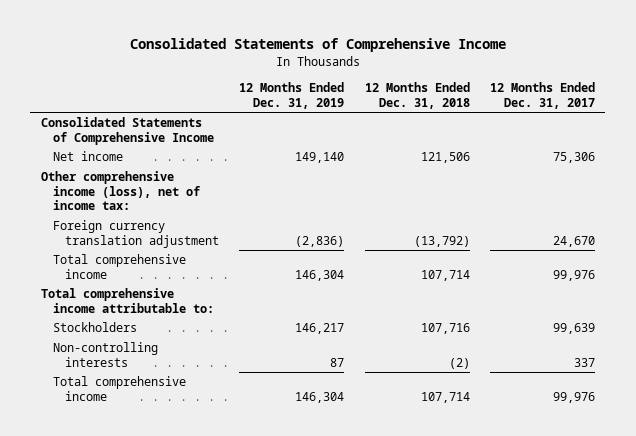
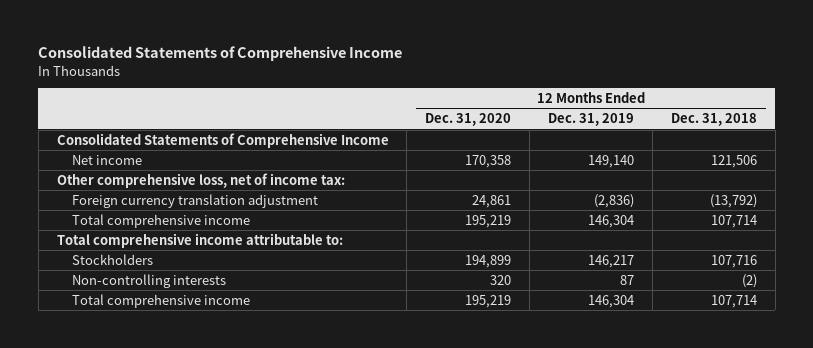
[490,82,596,109] 12 Months Ended Dec. 31, 2017 -> none
none -> [425,113,512,127] Dec. 31, 2020
[40,171,200,211] Other comprehensive income (loss), net of income tax: -> [56,172,345,188] Other comprehensive loss, net of income tax:

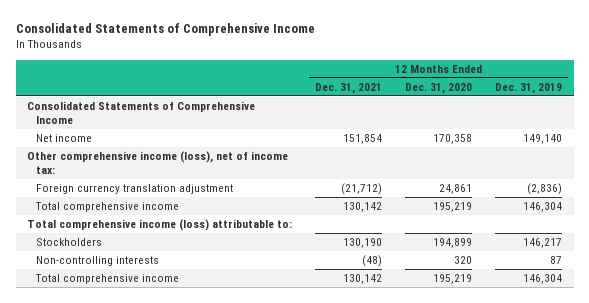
[670,113,757,127] Dec. 31, 2018 -> none
none -> [315,82,383,94] Dec. 31, 2021
[56,172,345,188] Other comprehensive loss, net of income tax: -> [27,150,289,175] Other comprehensive income (loss), net of income tax:
[56,232,343,248] Total comprehensive income attributable to: -> [27,218,293,231] Total comprehensive income (loss) attributable to:

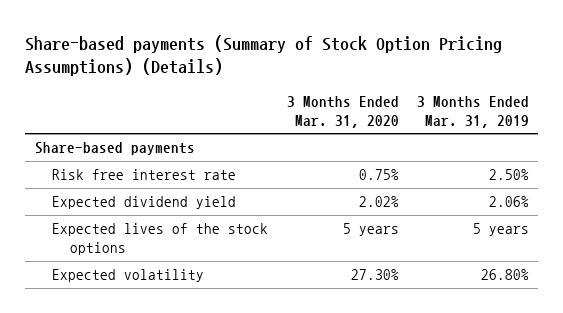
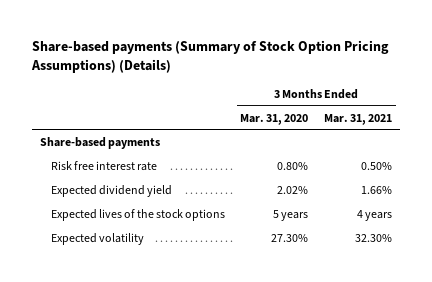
[416,95,529,128] 3 Months Ended Mar. 31, 2019 -> none
none -> [323,113,392,125] Mar. 31, 2021
[358,169,399,181] 0.75% -> [277,161,309,170] 0.80%

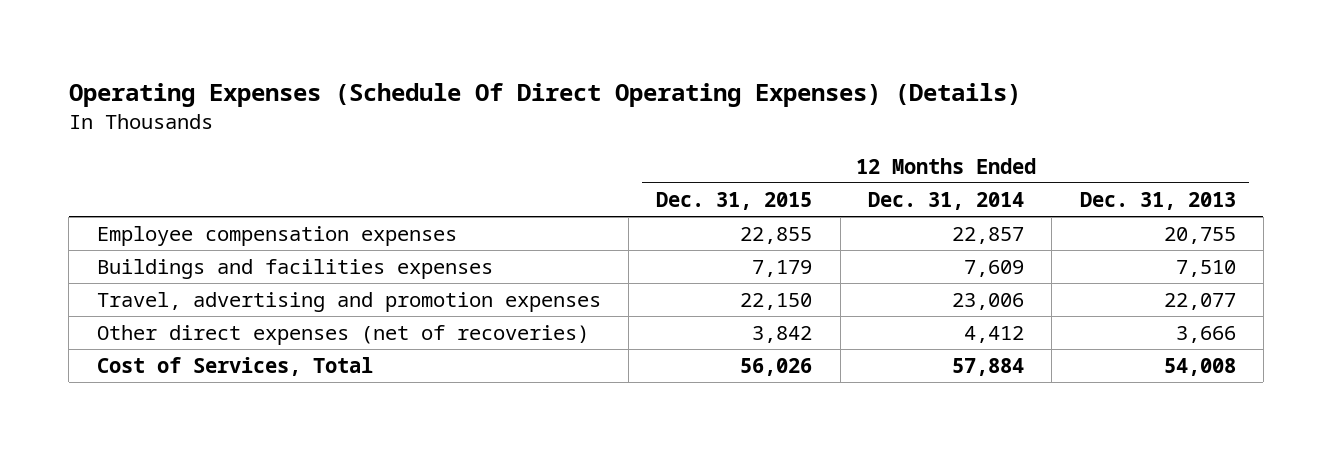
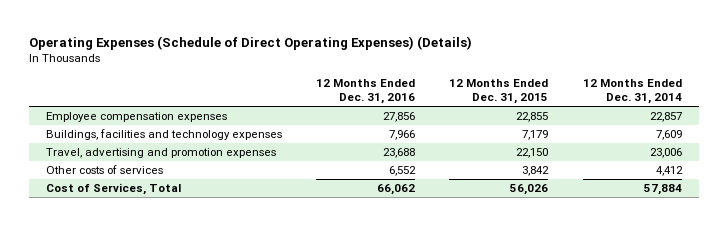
[68,83,1021,108] Operating Expenses (Schedule Of Direct Operating Expenses) (Details) -> [29,35,473,50] Operating Expenses (Schedule of Direct Operating Expenses) (Details)
[1079,191,1236,210] Dec. 31, 2013 -> none
none -> [316,79,416,105] 12 Months Ended Dec. 31, 2016
[96,259,493,280] Buildings and facilities expenses -> [46,129,283,141] Buildings, facilities and technology expenses
[96,325,589,346] Other direct expenses (net of recoveries) -> [46,165,164,175] Other costs of services

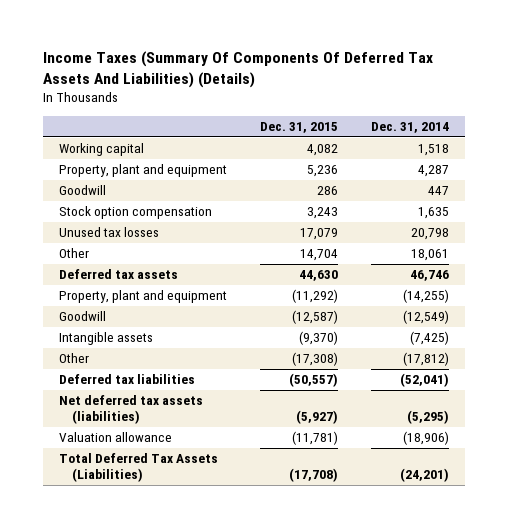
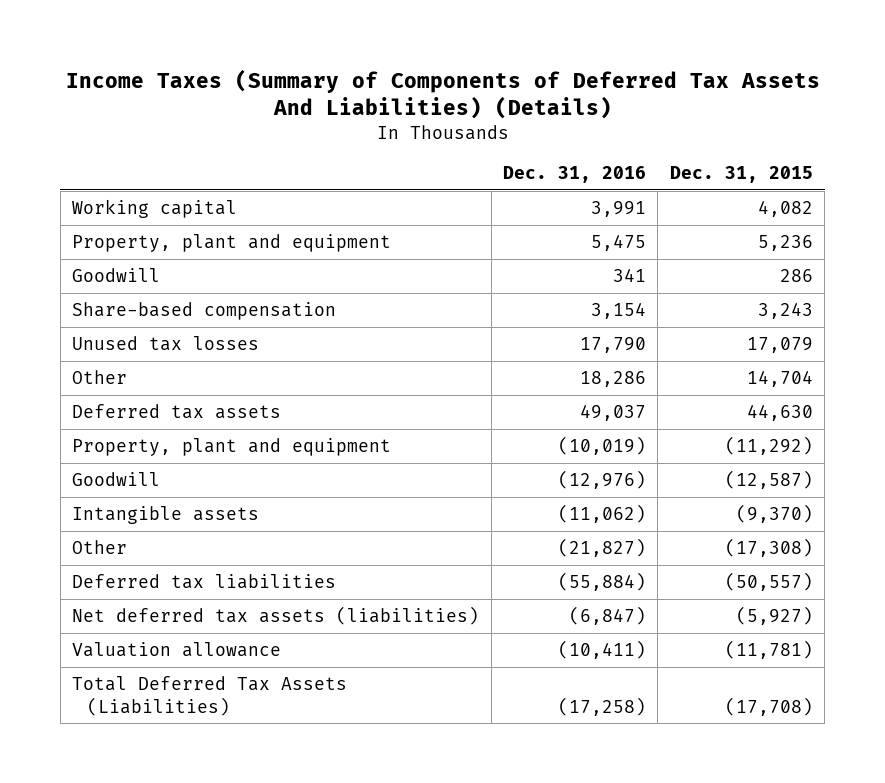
[42,51,433,89] Income Taxes (Summary Of Components Of Deferred Tax Assets And Liabilities) (Details) -> [65,68,820,119] Income Taxes (Summary of Components of Deferred Tax Assets And Liabilities) (Details)
[370,122,449,134] Dec. 31, 2014 -> none
none -> [503,166,647,184] Dec. 31, 2016
[59,206,213,220] Stock option compensation -> [72,301,337,320] Share-based compensation

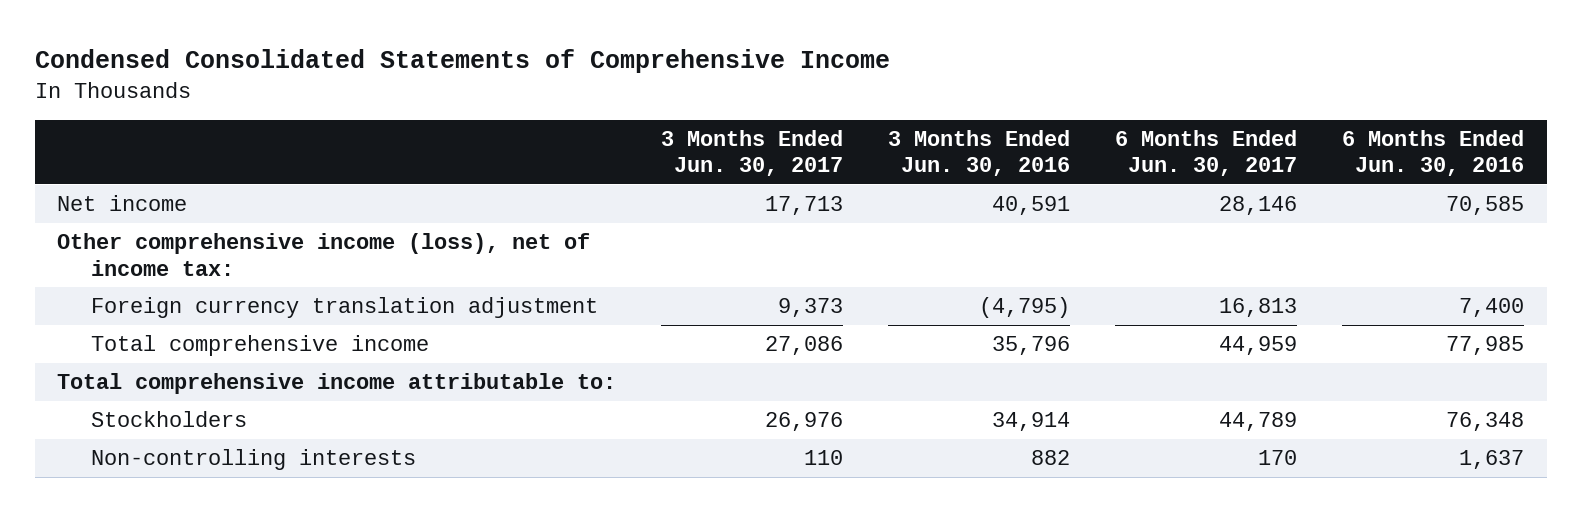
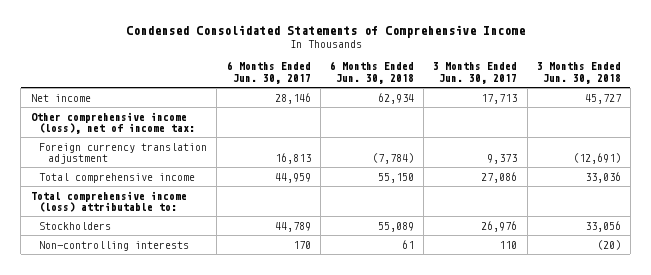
[888,129,1071,177] 3 Months Ended Jun. 30, 2016 -> none
[1342,129,1525,177] 6 Months Ended Jun. 30, 2016 -> none
none -> [329,61,414,84] 6 Months Ended Jun. 30, 2018
none -> [536,62,621,84] 3 Months Ended Jun. 30, 2018
[57,373,617,395] Total comprehensive income attributable to: -> [30,190,187,213] Total comprehensive income (loss) attributable to:

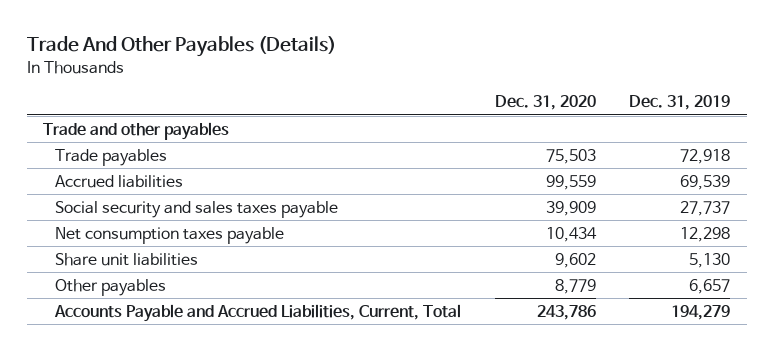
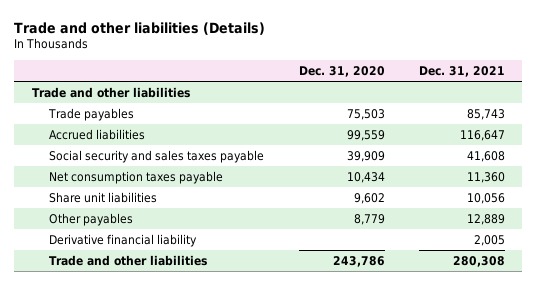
[26,36,336,58] Trade And Other Payables (Details) -> [14,21,266,35] Trade and other liabilities (Details)
[629,95,731,111] Dec. 31, 2019 -> none
none -> [419,65,506,77] Dec. 31, 2021
[43,121,230,140] Trade and other payables -> [31,86,190,98] Trade and other liabilities
none -> [49,233,198,247] Derivative financial liability
[54,303,462,322] Accounts Payable and Accrued Liabilities, Current, Total -> [49,254,208,266] Trade and other liabilities

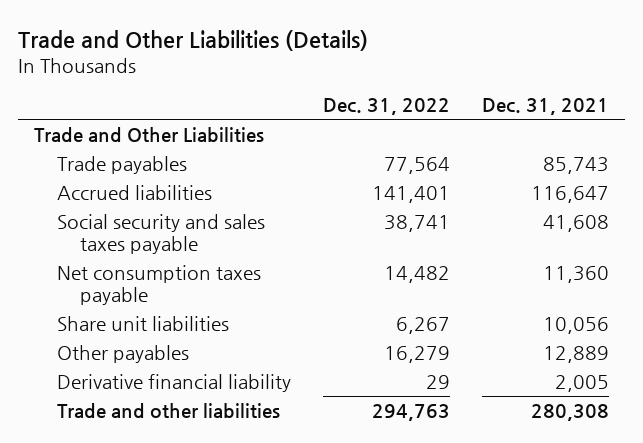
[14,21,266,35] Trade and other liabilities (Details) -> [17,29,368,51] Trade and Other Liabilities (Details)
[298,65,385,77] Dec. 31, 2020 -> none
none -> [322,98,450,116] Dec. 31, 2022
[31,86,190,98] Trade and other liabilities -> [33,127,264,143] Trade and Other Liabilities

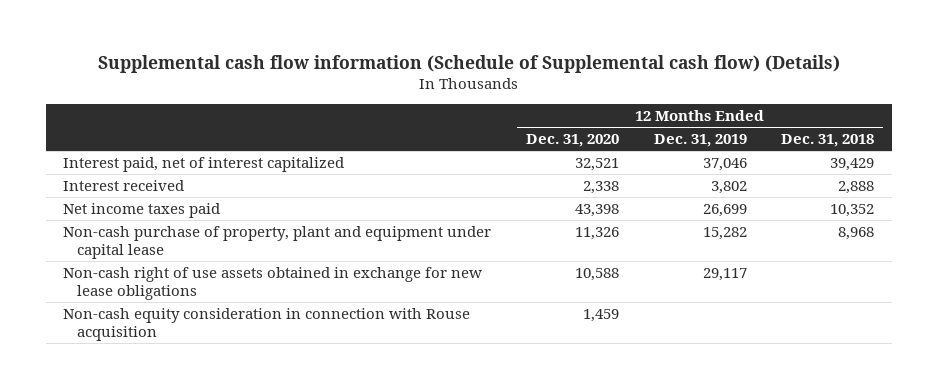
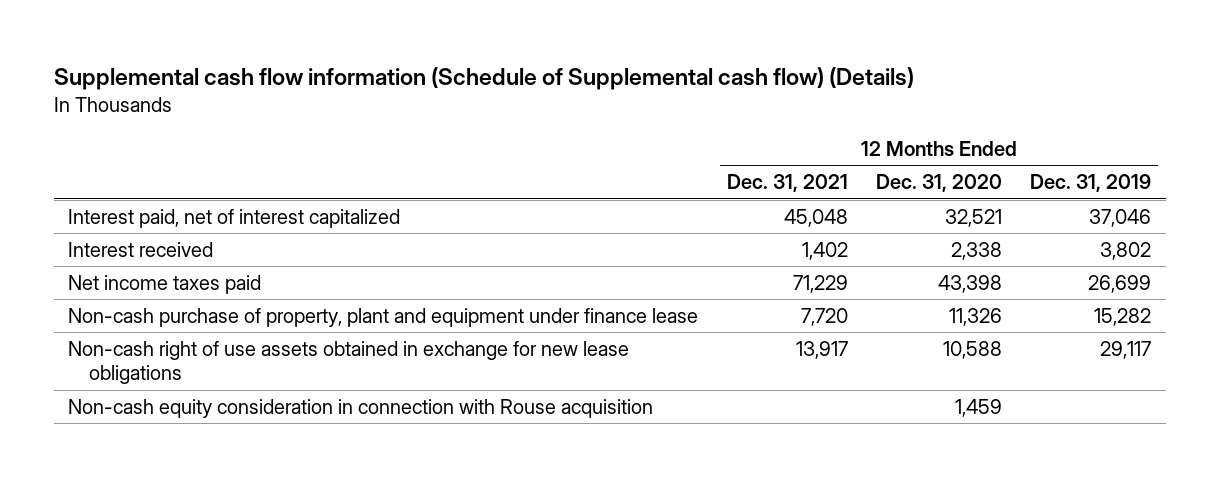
[781,134,875,148] Dec. 31, 2018 -> none
none -> [726,174,848,193] Dec. 31, 2021
[62,225,491,260] Non-cash purchase of property, plant and equipment under capital lease -> [68,308,699,328] Non-cash purchase of property, plant and equipment under finance lease

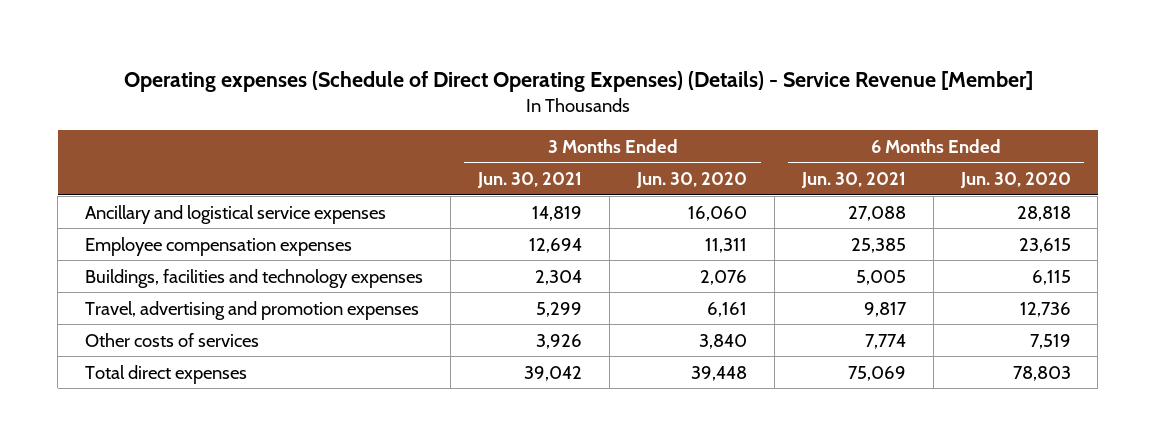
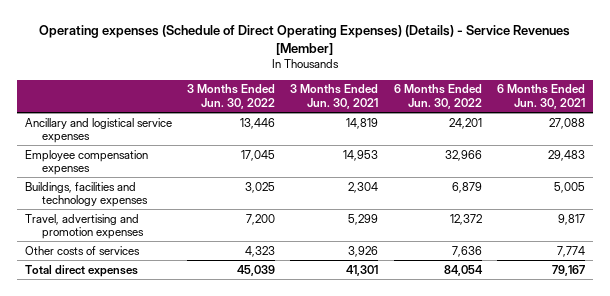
[123,70,1033,92] Operating expenses (Schedule of Direct Operating Expenses) (Details) - Service Revenue [Member] -> [38,25,570,55] Operating expenses (Schedule of Direct Operating Expenses) (Details) - Service Revenues [Member]
[635,172,747,189] Jun. 30, 2020 -> none
[959,172,1071,189] Jun. 30, 2020 -> none
none -> [187,84,276,110] 3 Months Ended Jun. 30, 2022
none -> [393,84,482,110] 6 Months Ended Jun. 30, 2022
[529,237,583,253] 12,694 -> [343,149,379,161] 14,953
[850,237,906,253] 25,385 -> [547,149,585,161] 29,483
[524,365,583,381] 39,042 -> [346,264,379,276] 41,301
[847,365,906,381] 75,069 -> [551,264,585,276] 79,167

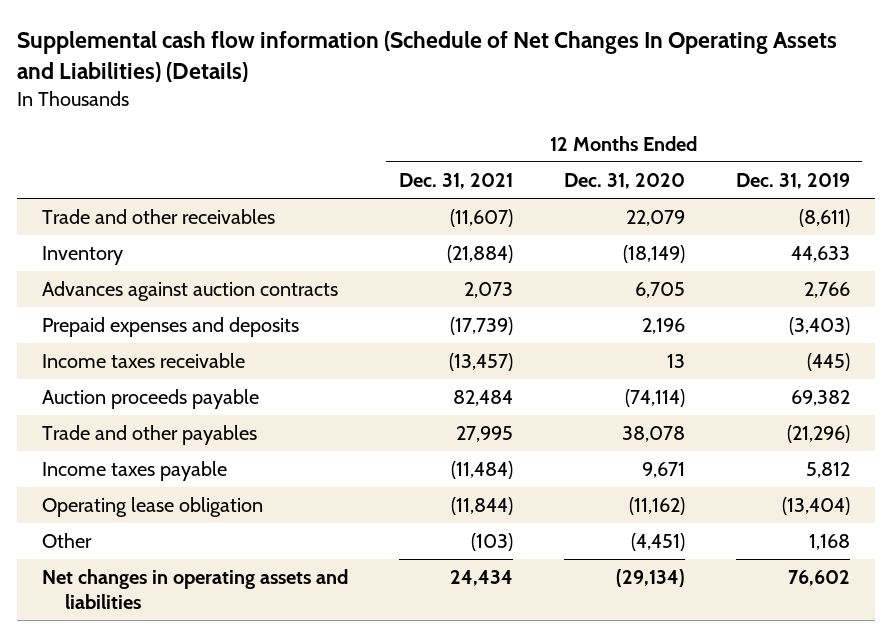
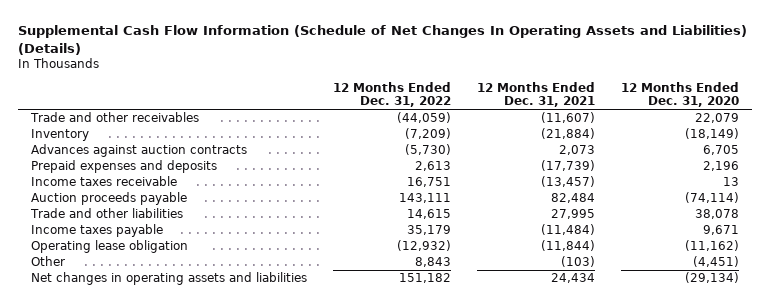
[16,30,837,82] Supplemental cash flow information (Schedule of Net Changes In Operating Assets and Liabilities) (Details) -> [17,25,747,55] Supplemental Cash Flow Information (Schedule of Net Changes In Operating Assets and Liabilities) (Details)
[735,173,850,190] Dec. 31, 2019 -> none
none -> [332,81,451,108] 12 Months Ended Dec. 31, 2022
[42,425,258,446] Trade and other payables -> [29,208,183,219] Trade and other liabilities

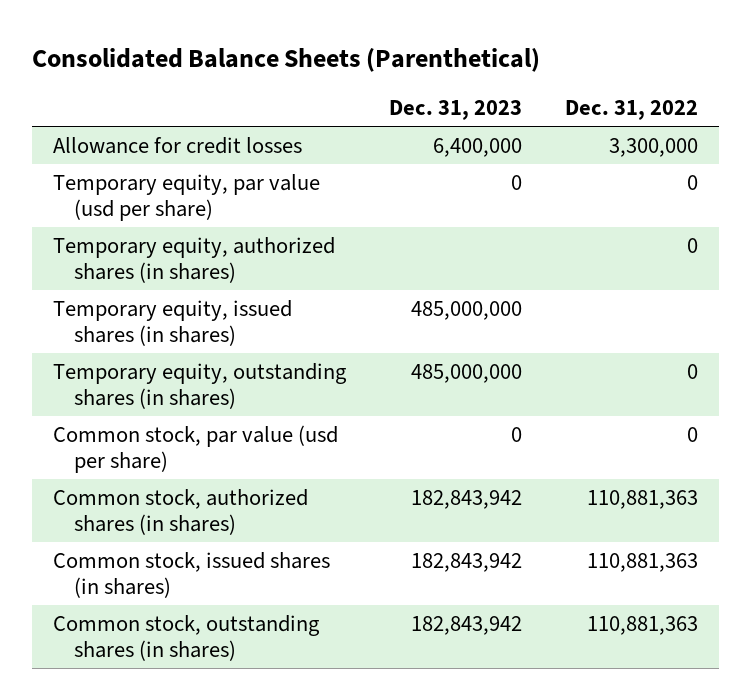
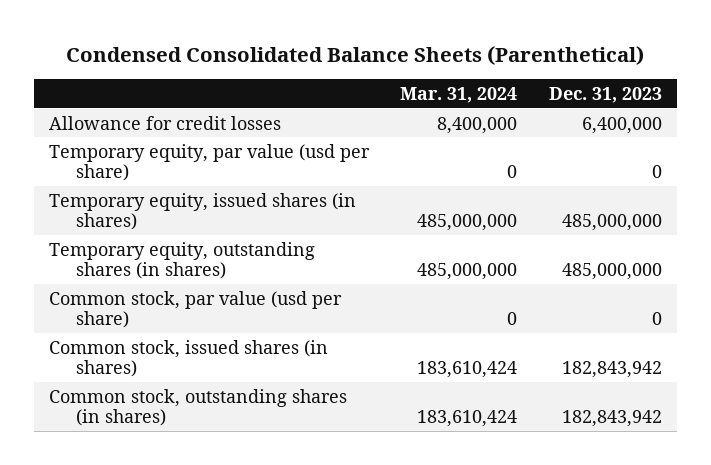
[32,47,541,72] Consolidated Balance Sheets (Parenthetical) -> [66,45,645,65] Condensed Consolidated Balance Sheets (Parenthetical)
[564,100,698,121] Dec. 31, 2022 -> none
none -> [400,86,518,103] Mar. 31, 2024
[53,236,336,284] Temporary equity, authorized shares (in shares) -> none
[53,488,309,536] Common stock, authorized shares (in shares) -> none

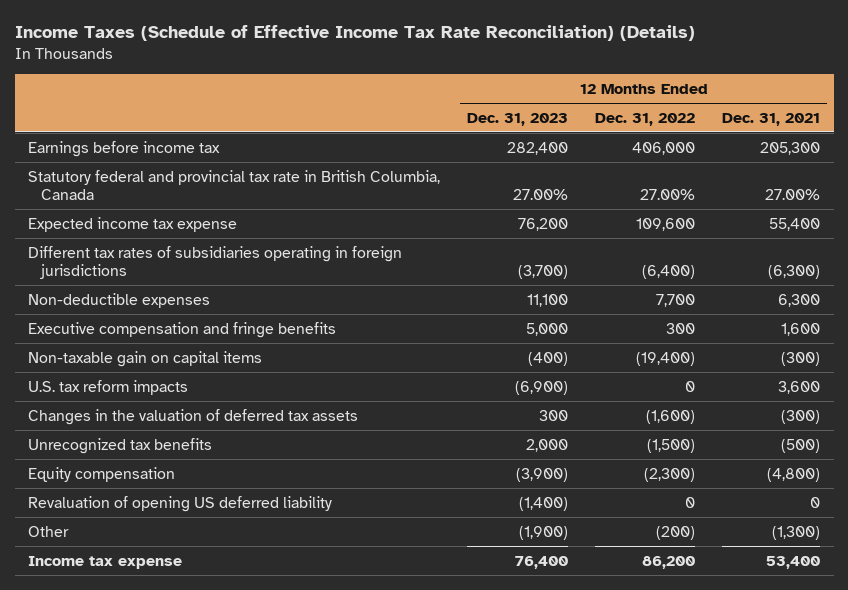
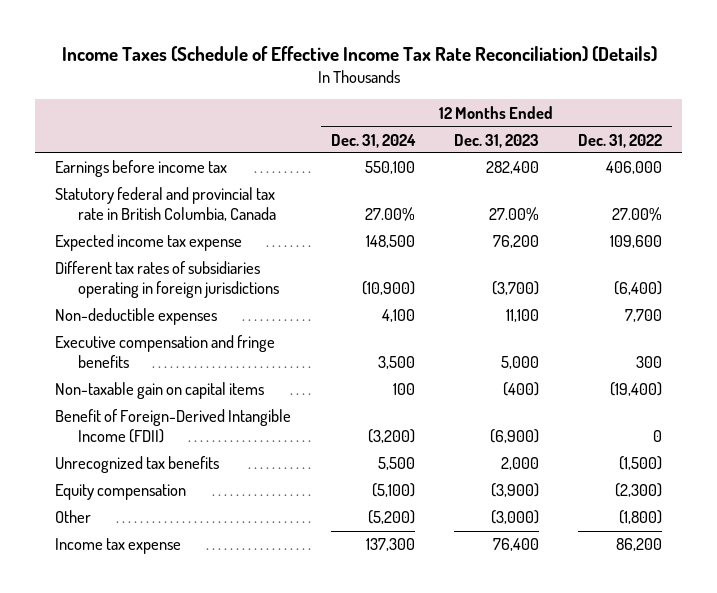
[722,112,821,126] Dec. 31, 2021 -> none
none -> [330,133,416,148] Dec. 31, 2024
[28,379,189,395] U.S. tax reform impacts -> none
[28,408,359,425] Changes in the valuation of deferred tax assets -> none
none -> [55,409,292,444] Benefit of Foreign-Derived Intangible Income (FDII)
[28,495,333,512] Revaluation of opening US deferred liability -> none
[519,525,569,540] (1,900) -> [490,510,539,525] (3,000)
[656,525,696,540] (200) -> [619,510,663,525] (1,800)

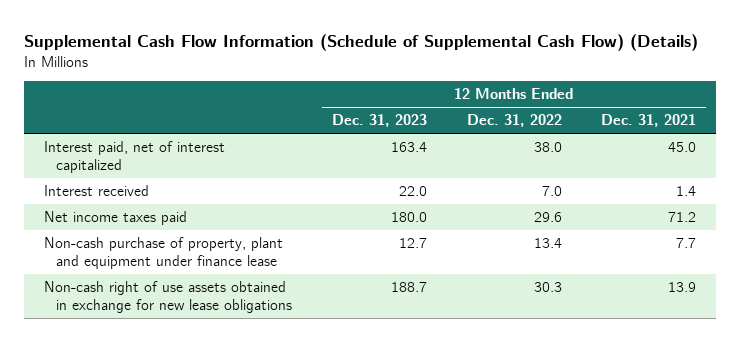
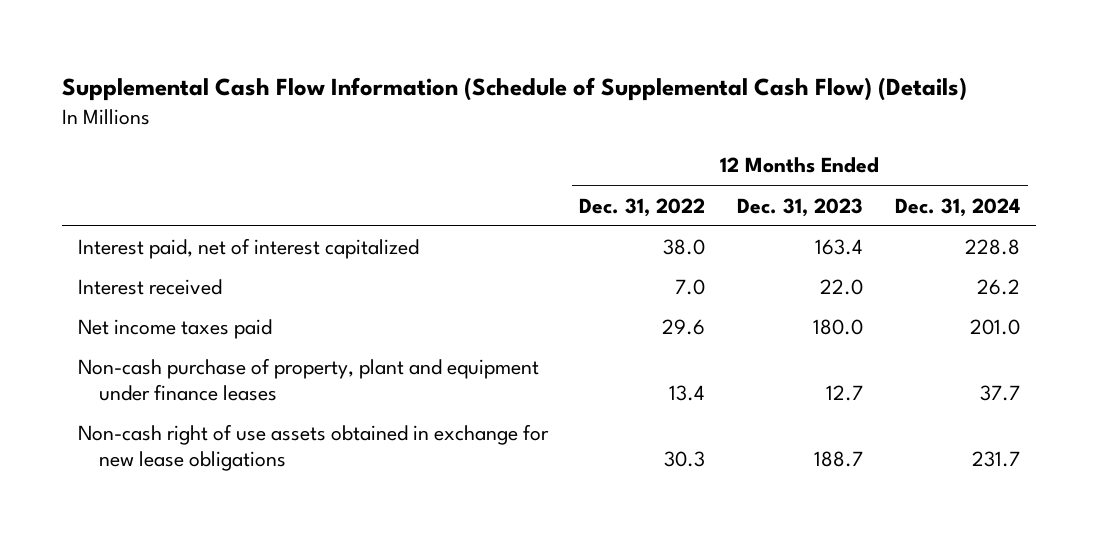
[601,114,697,128] Dec. 31, 2021 -> none
none -> [894,197,1020,217] Dec. 31, 2024
[43,237,283,270] Non-cash purchase of property, plant and equipment under finance lease -> [77,358,539,401] Non-cash purchase of property, plant and equipment under finance leases

